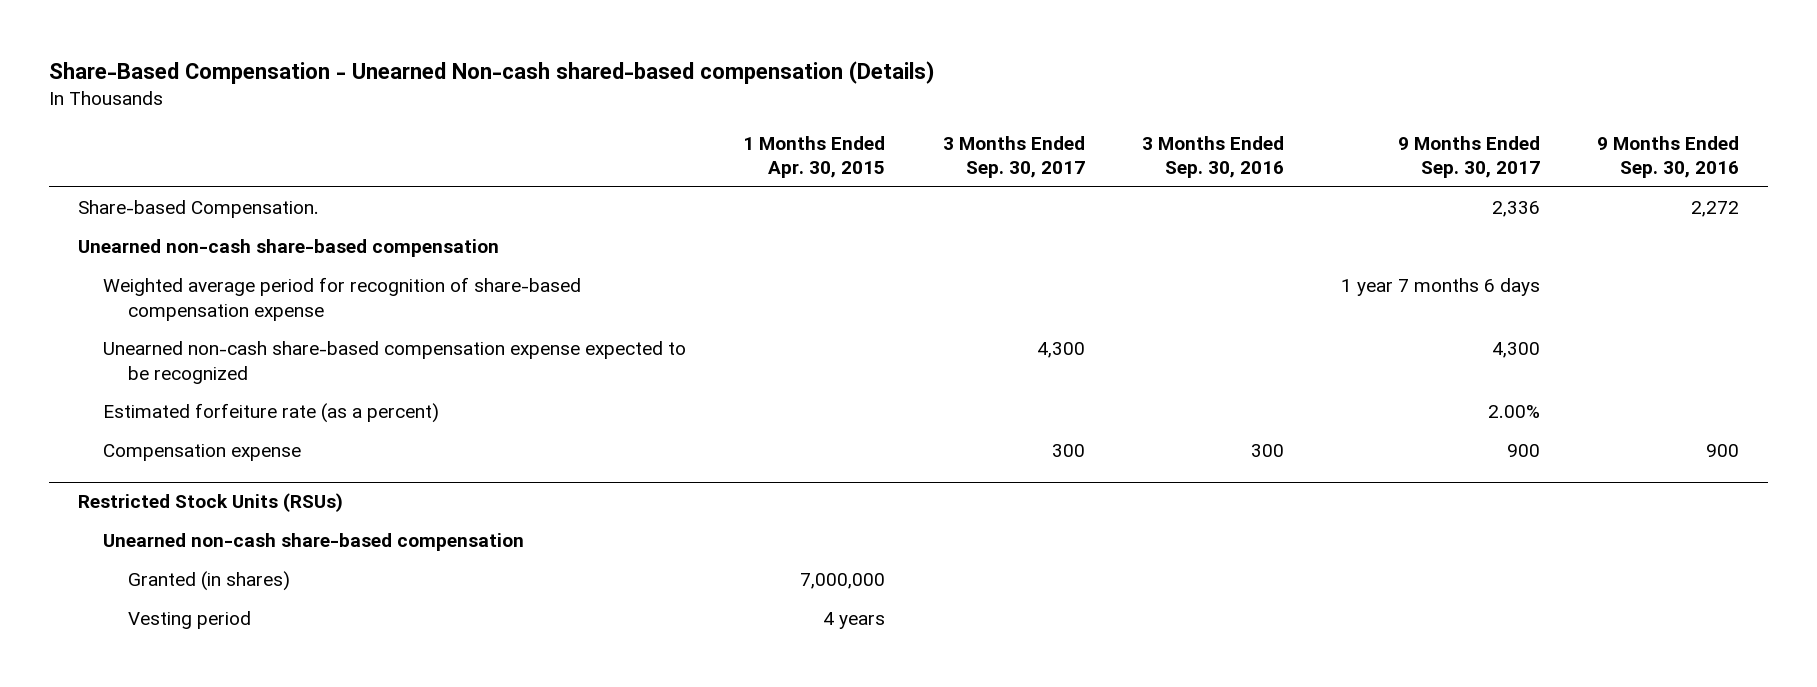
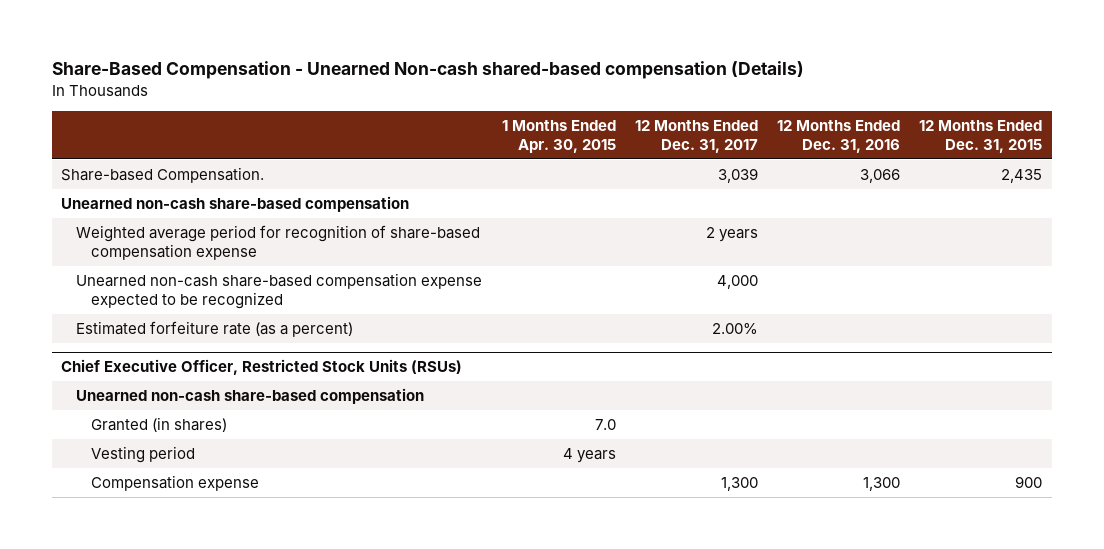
[942,135,1085,179] 3 Months Ended Sep. 30, 2017 -> none
[1141,135,1284,179] 3 Months Ended Sep. 30, 2016 -> none
[1398,135,1541,179] 9 Months Ended Sep. 30, 2017 -> none
[1597,135,1740,179] 9 Months Ended Sep. 30, 2016 -> none
none -> [634,120,758,153] 12 Months Ended Dec. 31, 2017
none -> [777,120,901,153] 12 Months Ended Dec. 31, 2016
none -> [919,120,1043,153] 12 Months Ended Dec. 31, 2015
[102,444,301,462] Compensation expense -> none
[77,493,343,513] Restricted Stock Units (RSUs) -> [61,359,463,376] Chief Executive Officer, Restricted Stock Units (RSUs)
[800,573,886,590] 7,000,000 -> [594,419,616,431] 7.0
none -> [91,475,260,492] Compensation expense

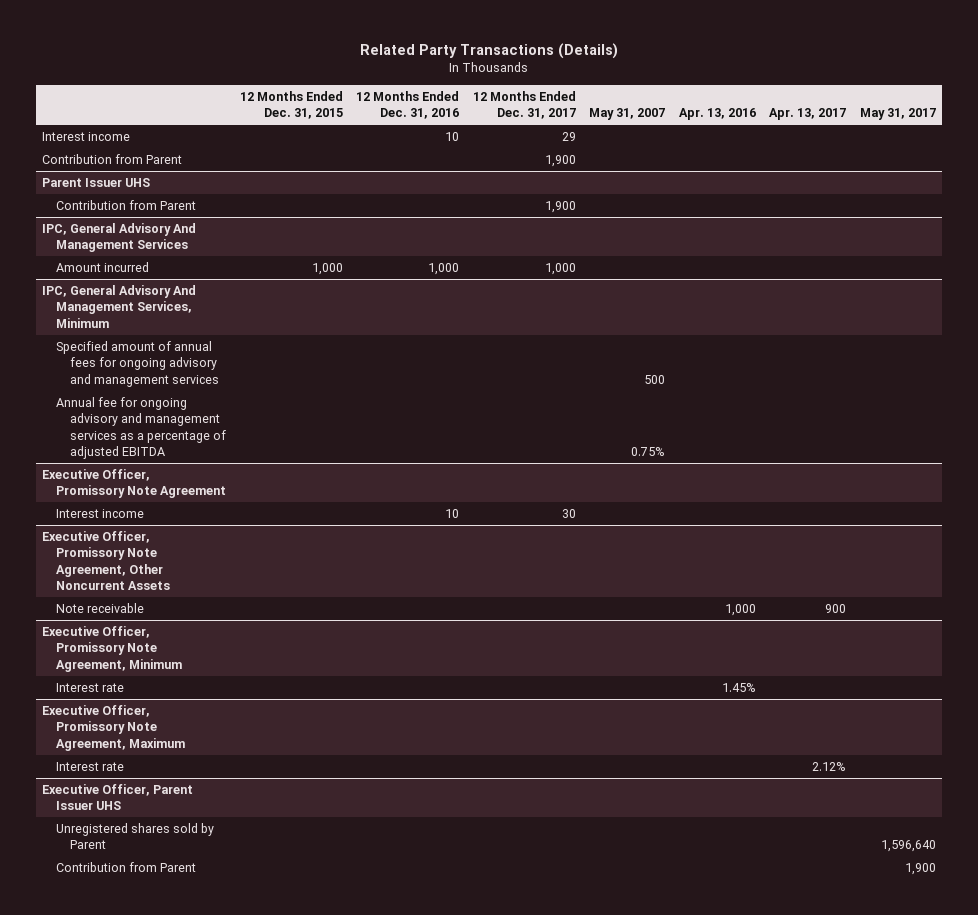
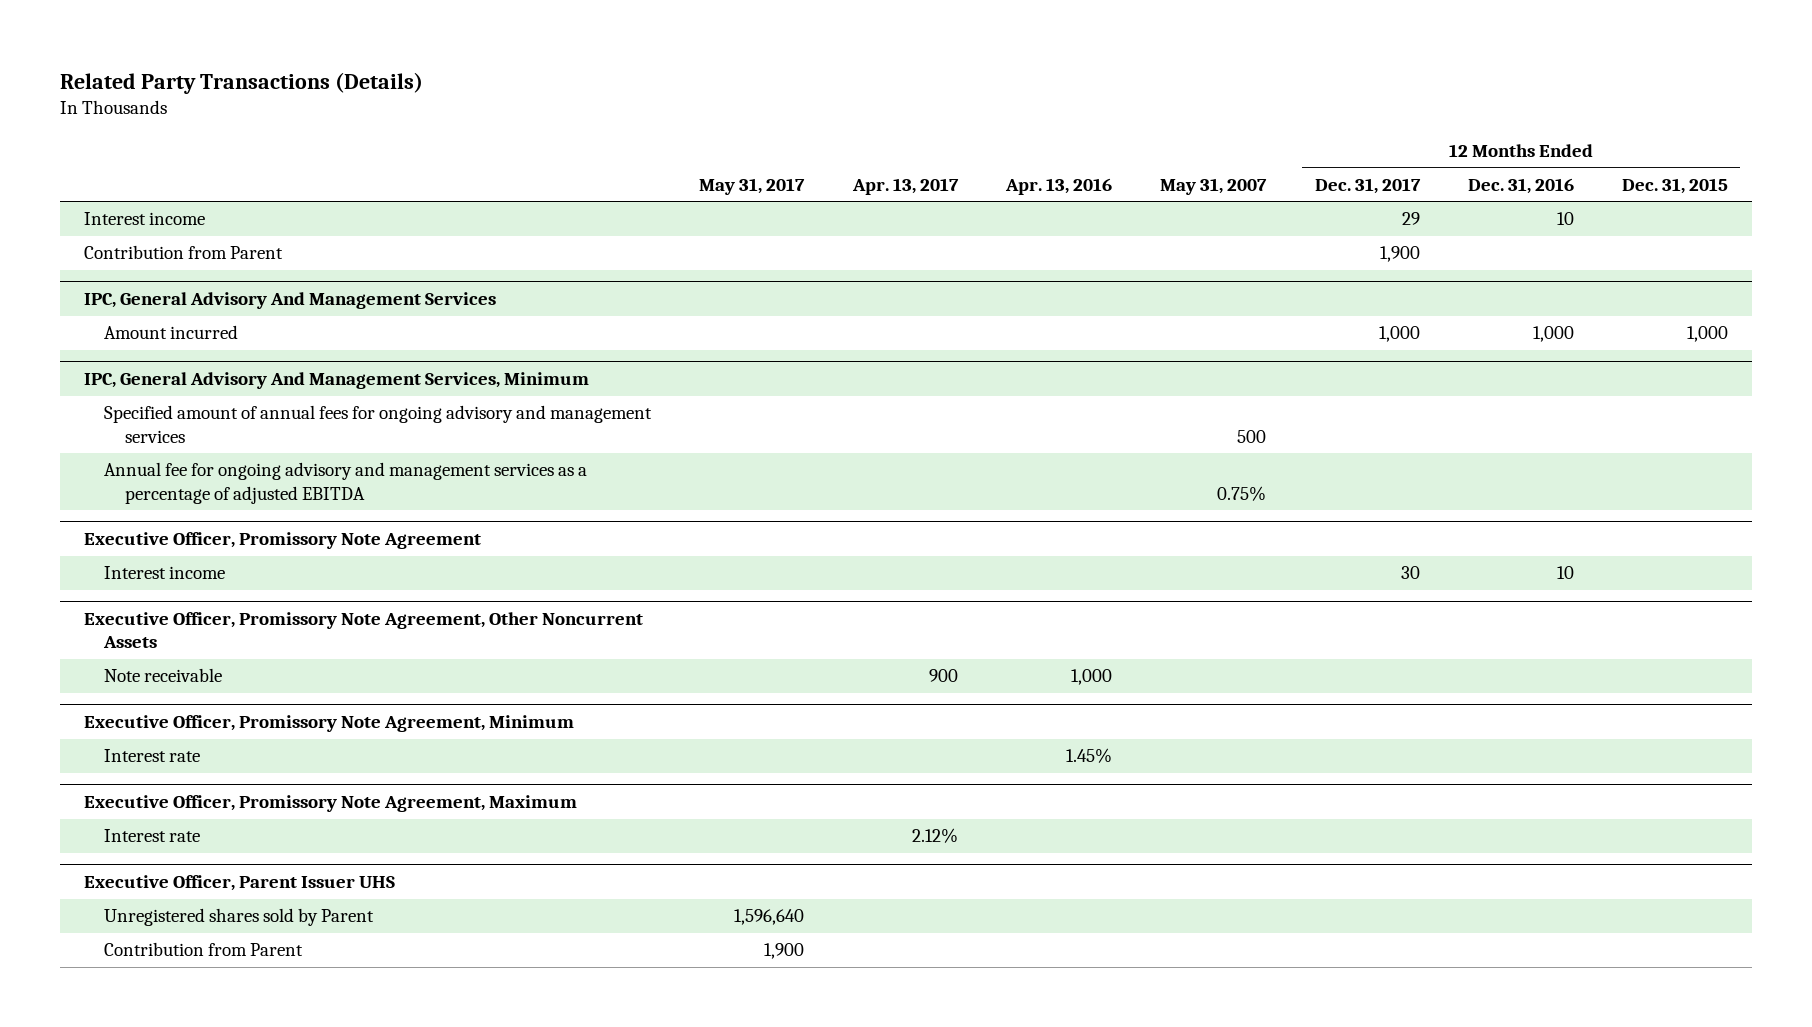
[42,178,151,188] Parent Issuer UHS -> none
[56,200,197,211] Contribution from Parent -> none

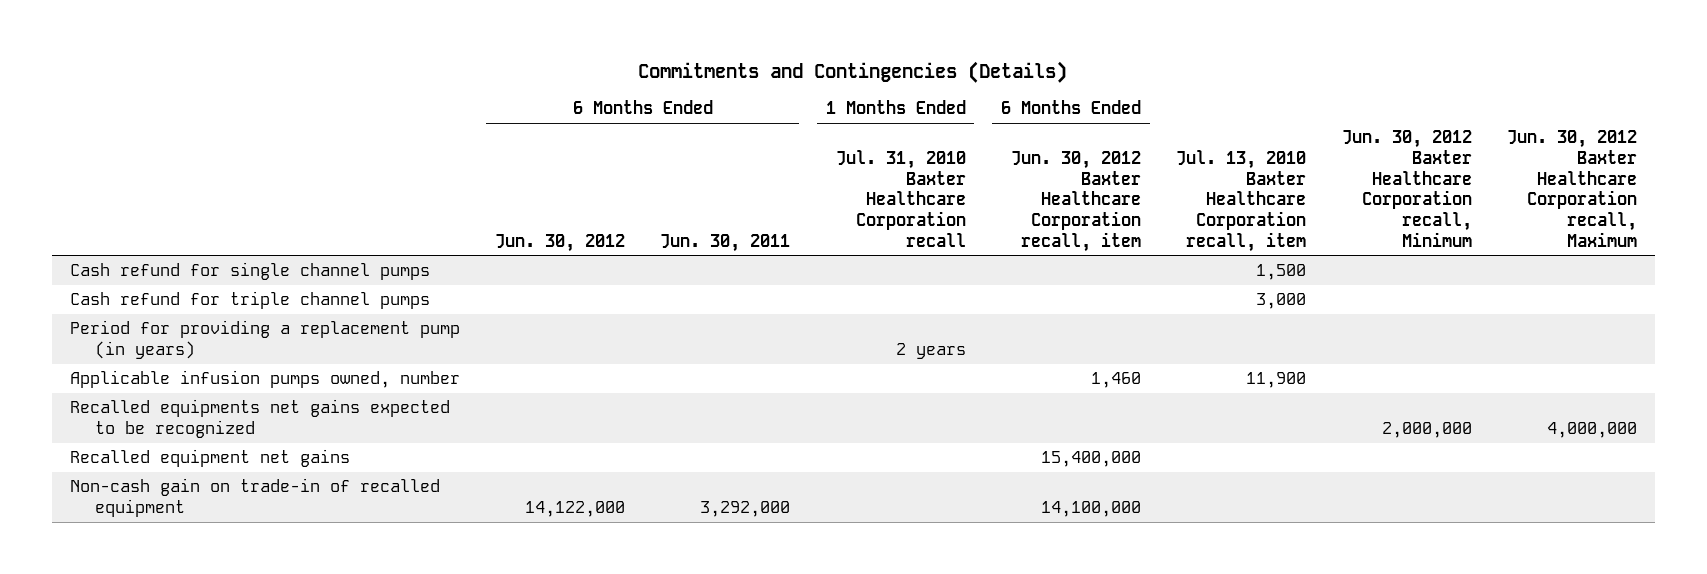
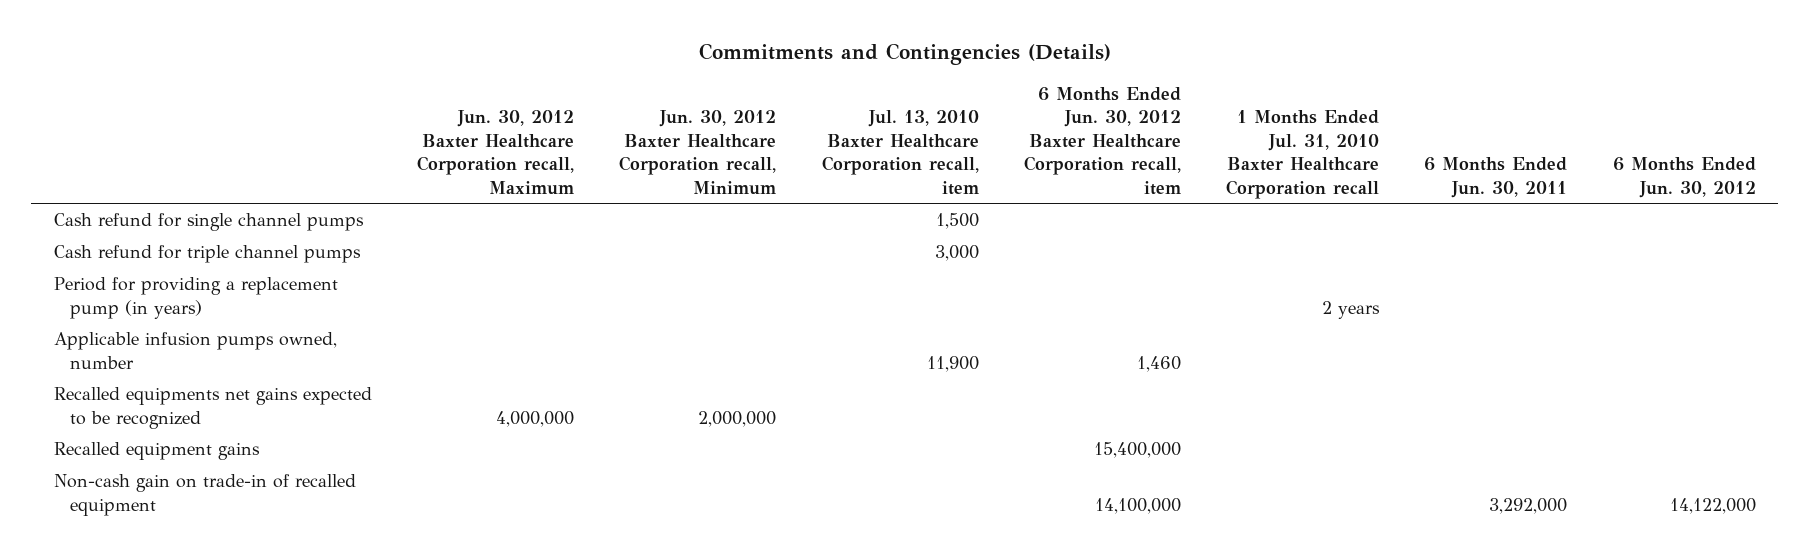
[69,449,350,468] Recalled equipment net gains -> [53,442,260,461] Recalled equipment gains

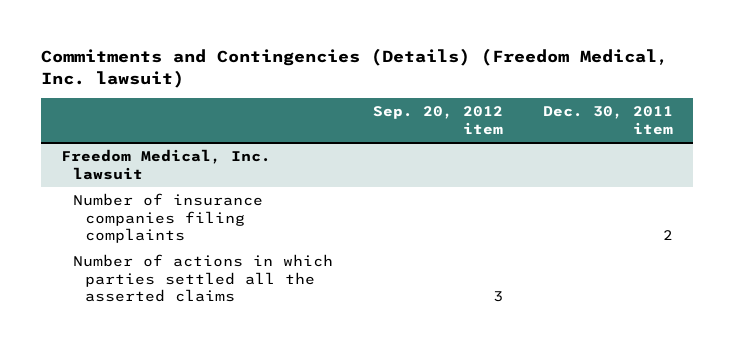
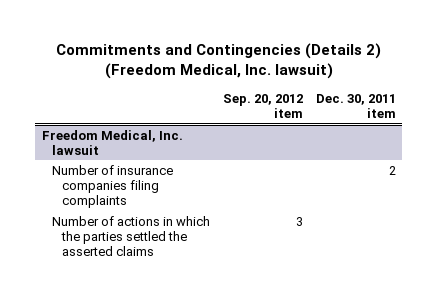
[40,48,668,89] Commitments and Contingencies (Details) (Freedom Medical, Inc. lawsuit) -> [55,43,381,80] Commitments and Contingencies (Details 2) (Freedom Medical, Inc. lawsuit)
[72,253,333,303] Number of actions in which parties settled all the asserted claims -> [51,215,210,257] Number of actions in which the parties settled the asserted claims

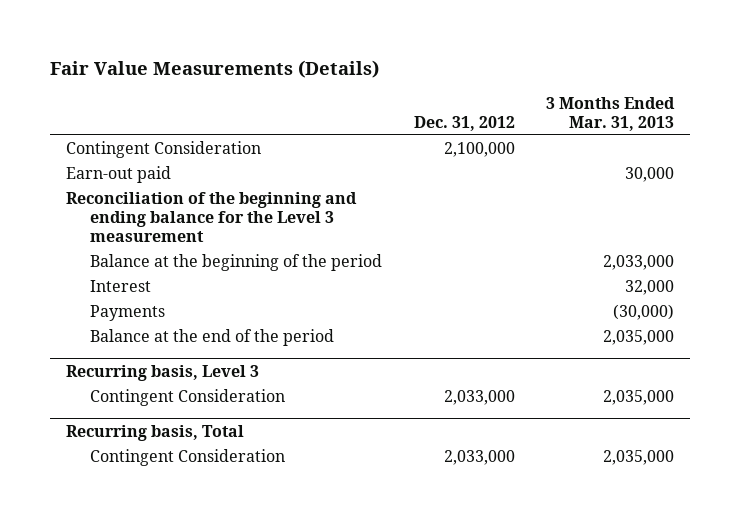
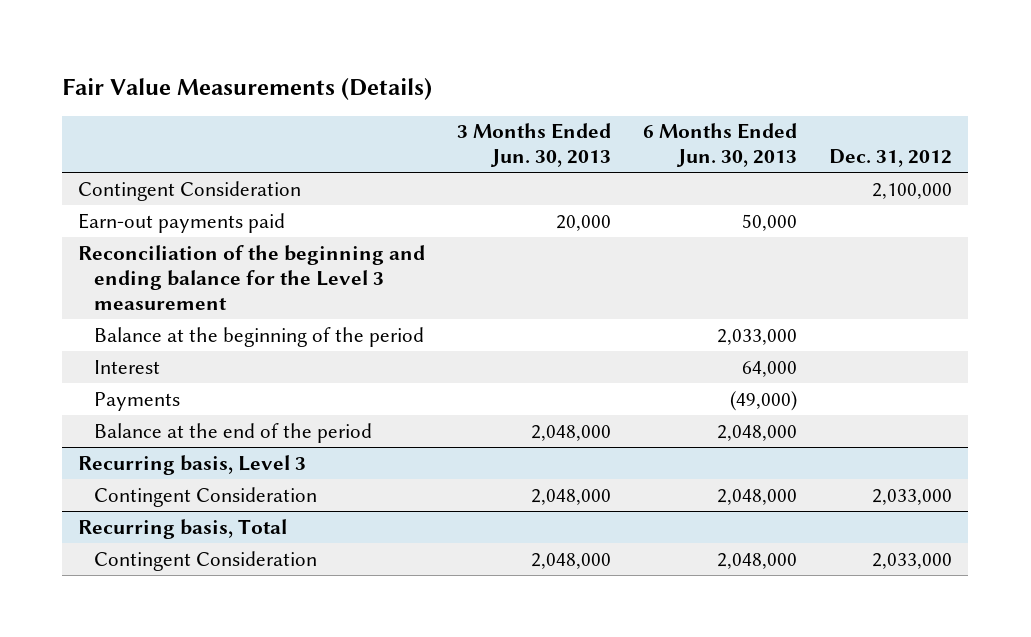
[545,96,675,131] 3 Months Ended Mar. 31, 2013 -> none
none -> [457,123,612,168] 3 Months Ended Jun. 30, 2013
none -> [643,123,798,168] 6 Months Ended Jun. 30, 2013
[65,166,171,184] Earn-out paid -> [78,212,286,233] Earn-out payments paid

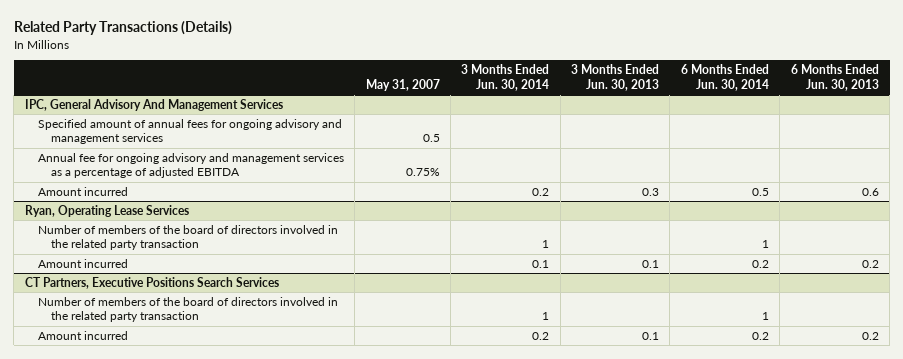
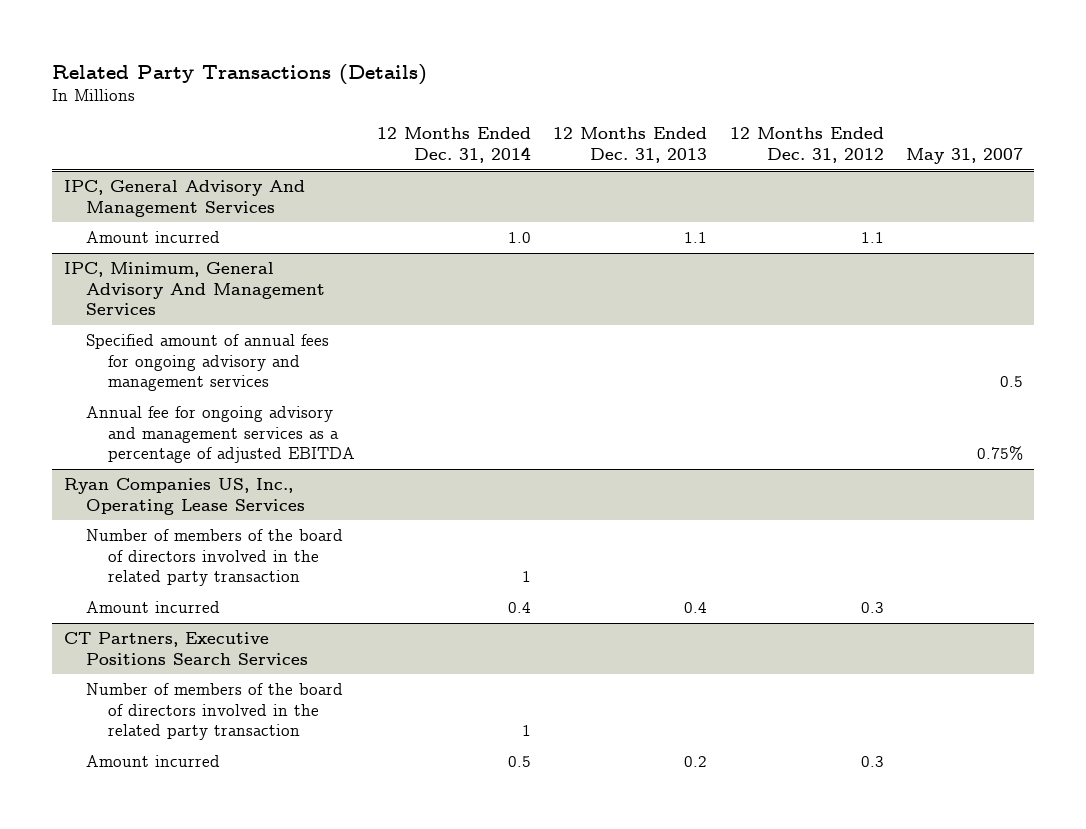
[461,64,550,91] 3 Months Ended Jun. 30, 2014 -> none
[571,64,660,91] 3 Months Ended Jun. 30, 2013 -> none
[680,64,769,91] 6 Months Ended Jun. 30, 2014 -> none
[790,64,879,91] 6 Months Ended Jun. 30, 2013 -> none
none -> [377,127,532,164] 12 Months Ended Dec. 31, 2014
none -> [553,127,708,164] 12 Months Ended Dec. 31, 2013
none -> [729,127,884,164] 12 Months Ended Dec. 31, 2012
[37,119,342,145] Specified amount of annual fees for ongoing advisory and management services -> none
[37,153,344,179] Annual fee for ongoing advisory and management services as a percentage of adjusted EBITDA -> none
none -> [63,262,325,316] IPC, Minimum, General Advisory And Management Services
none -> [85,334,329,392] Specified amount of annual fees for ongoing advisory and management services
none -> [85,406,355,464] Annual fee for ongoing advisory and management services as a percentage of adjusted EBITDA
[24,205,189,218] Ryan, Operating Lease Services -> [63,478,305,515] Ryan Companies US, Inc., Operating Lease Services

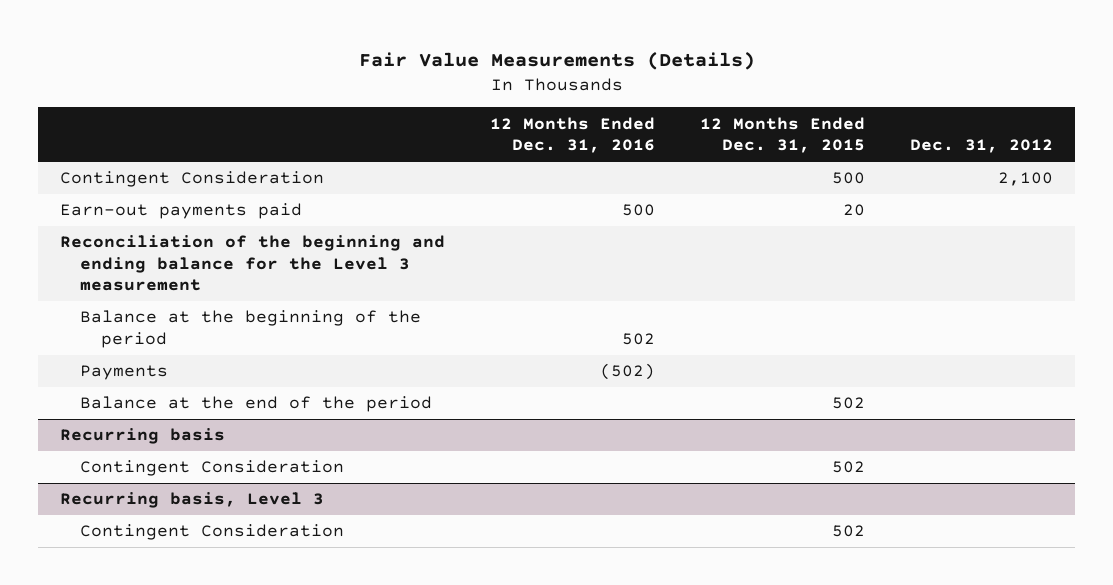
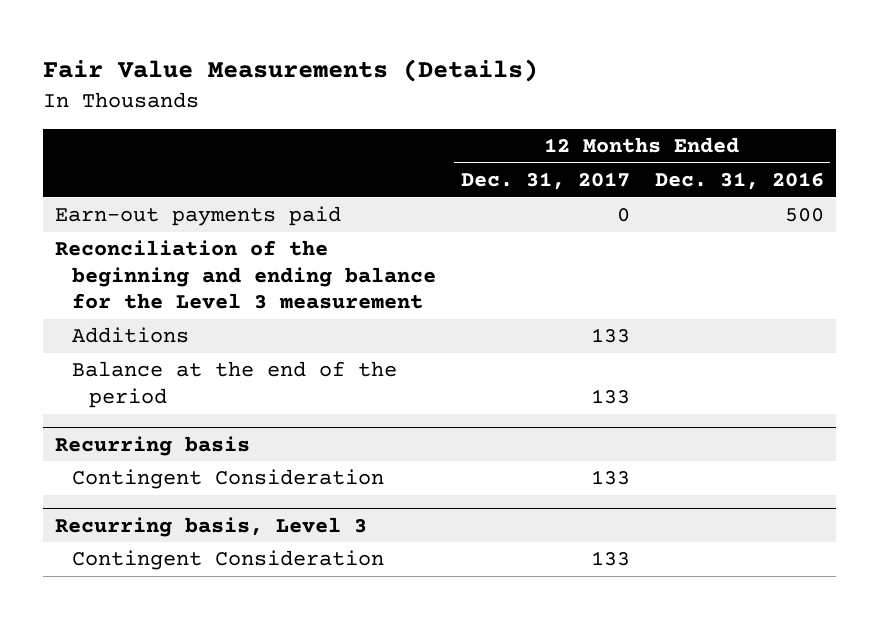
[700,116,866,154] 12 Months Ended Dec. 31, 2015 -> none
[910,139,1054,154] Dec. 31, 2012 -> none
none -> [460,172,630,191] Dec. 31, 2017
[60,171,325,188] Contingent Consideration -> none
[80,310,422,348] Balance at the beginning of the period -> none
[80,365,169,381] Payments -> none
none -> [71,327,189,344] Additions

